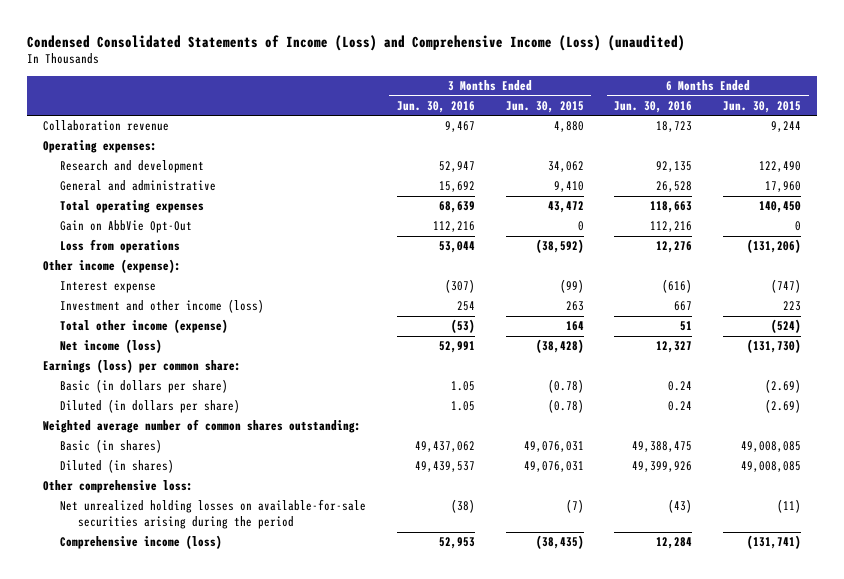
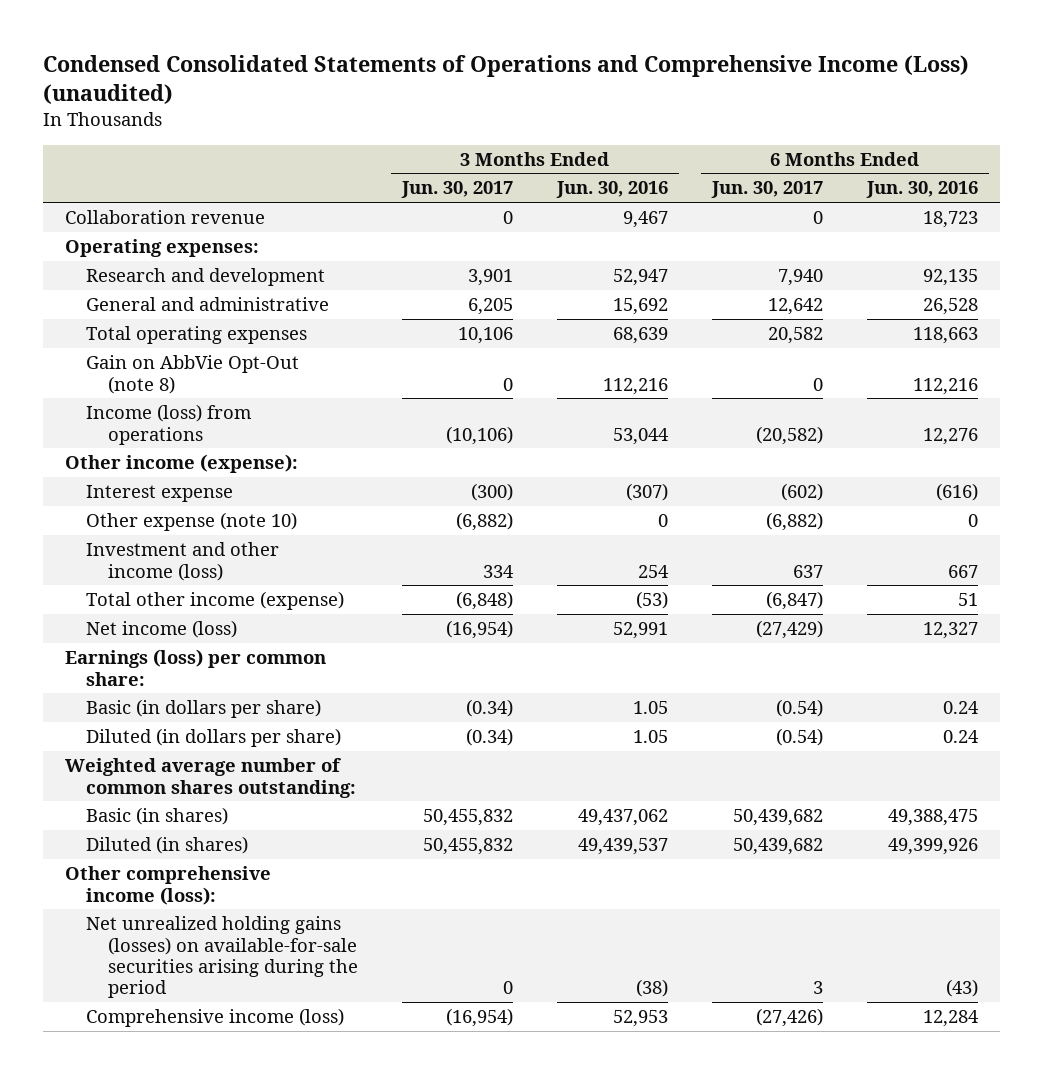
[27,34,686,51] Condensed Consolidated Statements of Income (Loss) and Comprehensive Income (Loss) (unaudited) -> [42,54,969,104] Condensed Consolidated Statements of Operations and Comprehensive Income (Loss) (unaudited)
[505,100,584,113] Jun. 30, 2015 -> none
[723,100,802,113] Jun. 30, 2015 -> none
none -> [400,181,513,199] Jun. 30, 2017
none -> [710,181,823,199] Jun. 30, 2017
[60,220,193,234] Gain on AbbVie Opt-Out -> [86,355,300,394] Gain on AbbVie Opt-Out (note 8)
[60,239,181,254] Loss from operations -> [86,404,252,445] Income (loss) from operations
none -> [86,512,298,532] Other expense (note 10)
[42,480,193,494] Other comprehensive loss: -> [64,866,271,905] Other comprehensive income (loss):
[60,499,367,530] Net unrealized holding losses on available-for-sale securities arising during the period -> [86,916,358,999] Net unrealized holding gains (losses) on available-for-sale securities arising during the period

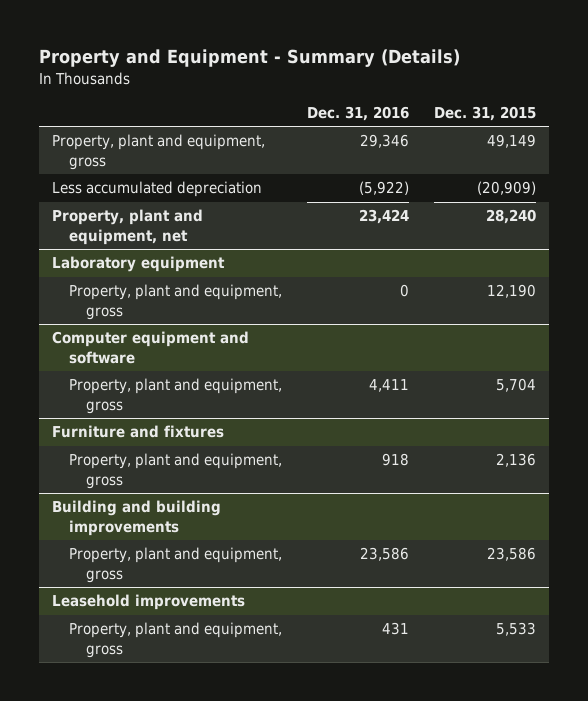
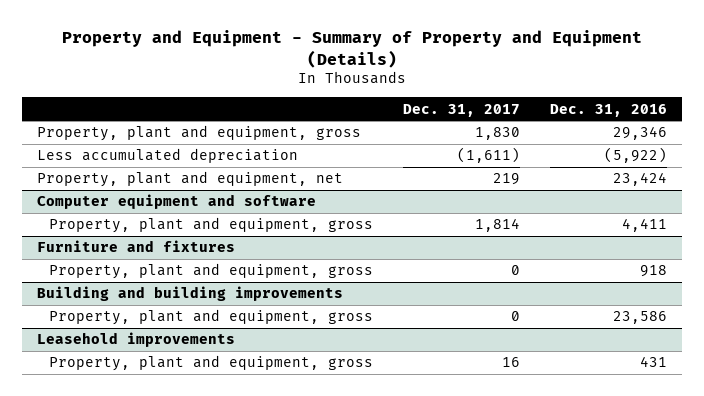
[39,49,461,68] Property and Equipment - Summary (Details) -> [61,30,642,68] Property and Equipment - Summary of Property and Equipment (Details)
[433,106,536,122] Dec. 31, 2015 -> none
none -> [403,103,521,117] Dec. 31, 2017
[51,256,225,273] Laboratory equipment -> none
[68,284,282,321] Property, plant and equipment, gross -> none

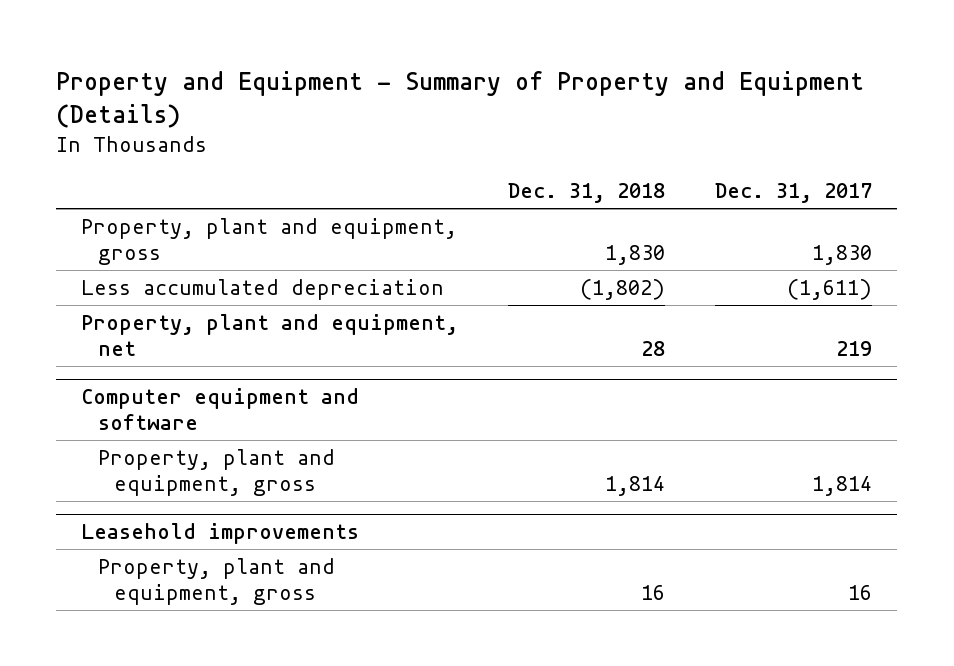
[550,103,668,117] Dec. 31, 2016 -> none
none -> [508,182,666,203] Dec. 31, 2018
[36,240,235,253] Furniture and fixtures -> none
[49,263,374,280] Property, plant and equipment, gross -> none
[36,286,343,302] Building and building improvements -> none
[49,309,374,326] Property, plant and equipment, gross -> none

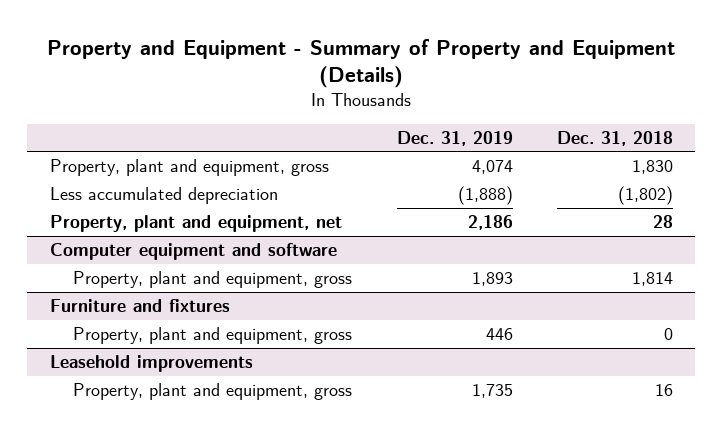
[715,182,873,203] Dec. 31, 2017 -> none
none -> [396,130,513,146] Dec. 31, 2019
none -> [49,298,230,312] Furniture and fixtures
none -> [73,326,353,344] Property, plant and equipment, gross

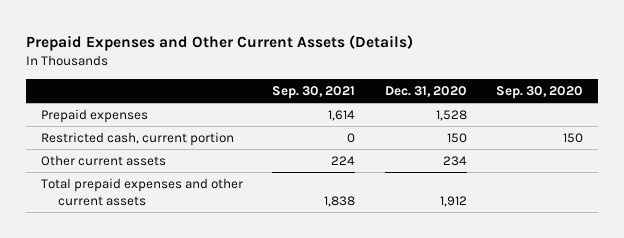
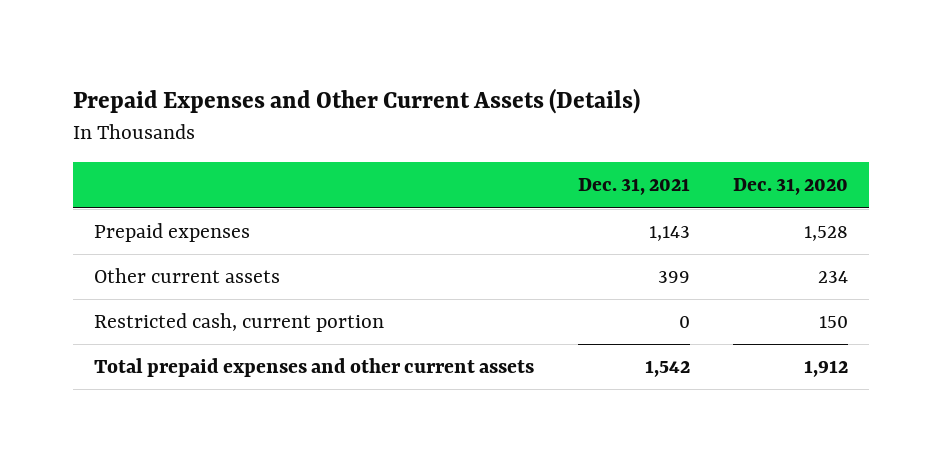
[272,85,356,99] Sep. 30, 2021 -> none
[496,85,584,99] Sep. 30, 2020 -> none
none -> [577,178,690,196] Dec. 31, 2021
[41,131,235,146] Restricted cash, current portion -> [94,313,385,333] Restricted cash, current portion

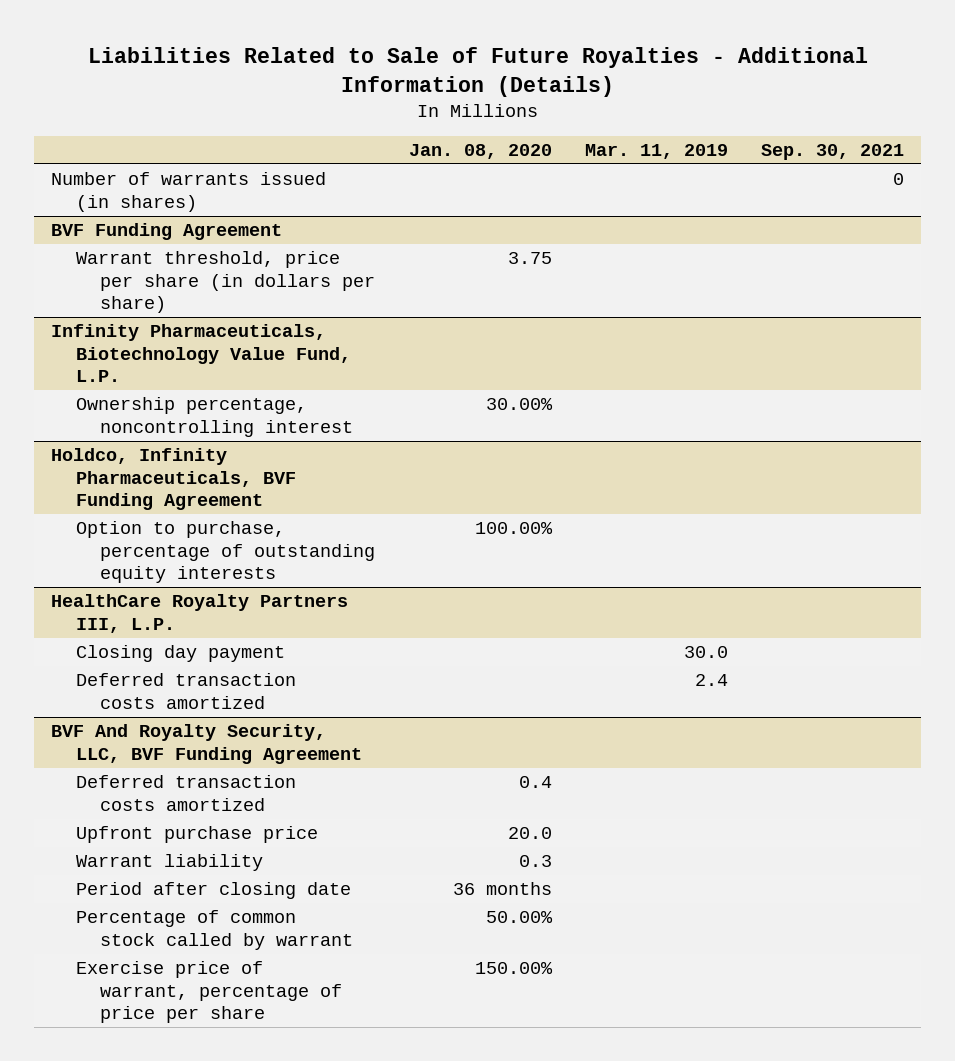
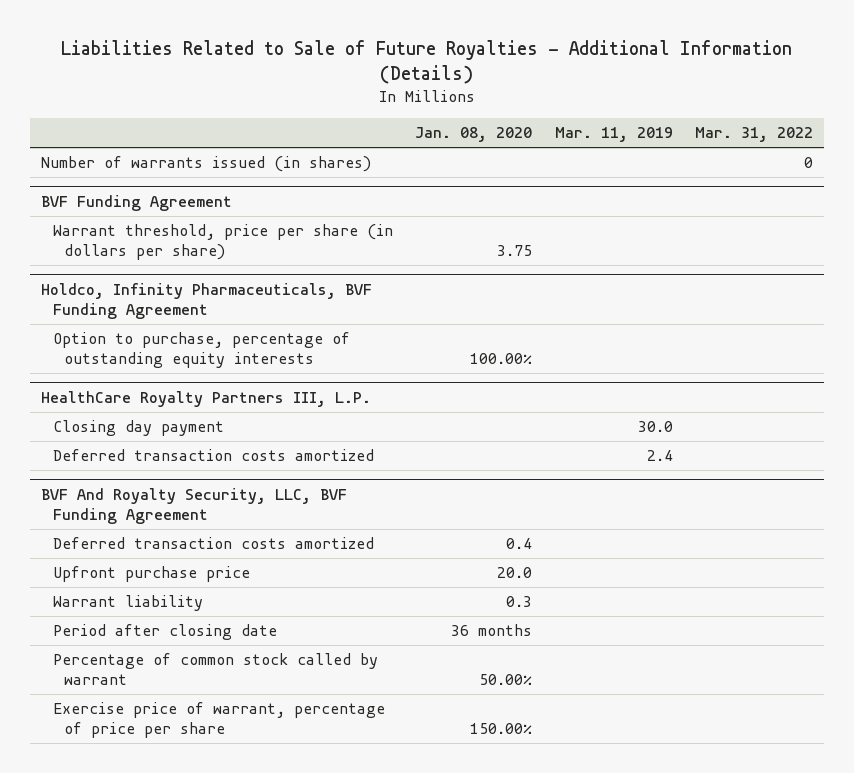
[761,143,905,160] Sep. 30, 2021 -> none
none -> [695,127,814,143] Mar. 31, 2022
[51,324,351,383] Infinity Pharmaceuticals, Biotechnology Value Fund, L.P. -> none
[75,397,354,437] Ownership percentage, noncontrolling interest -> none

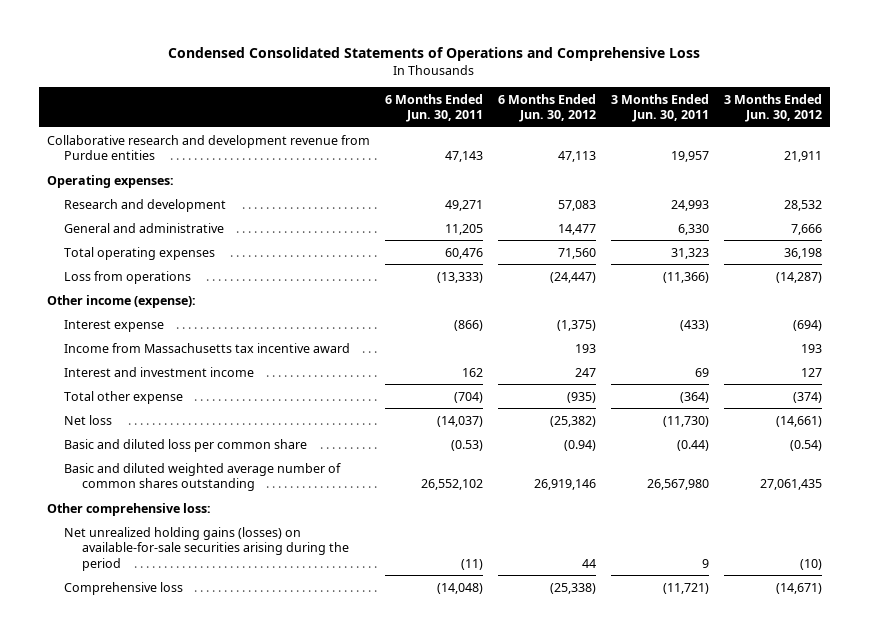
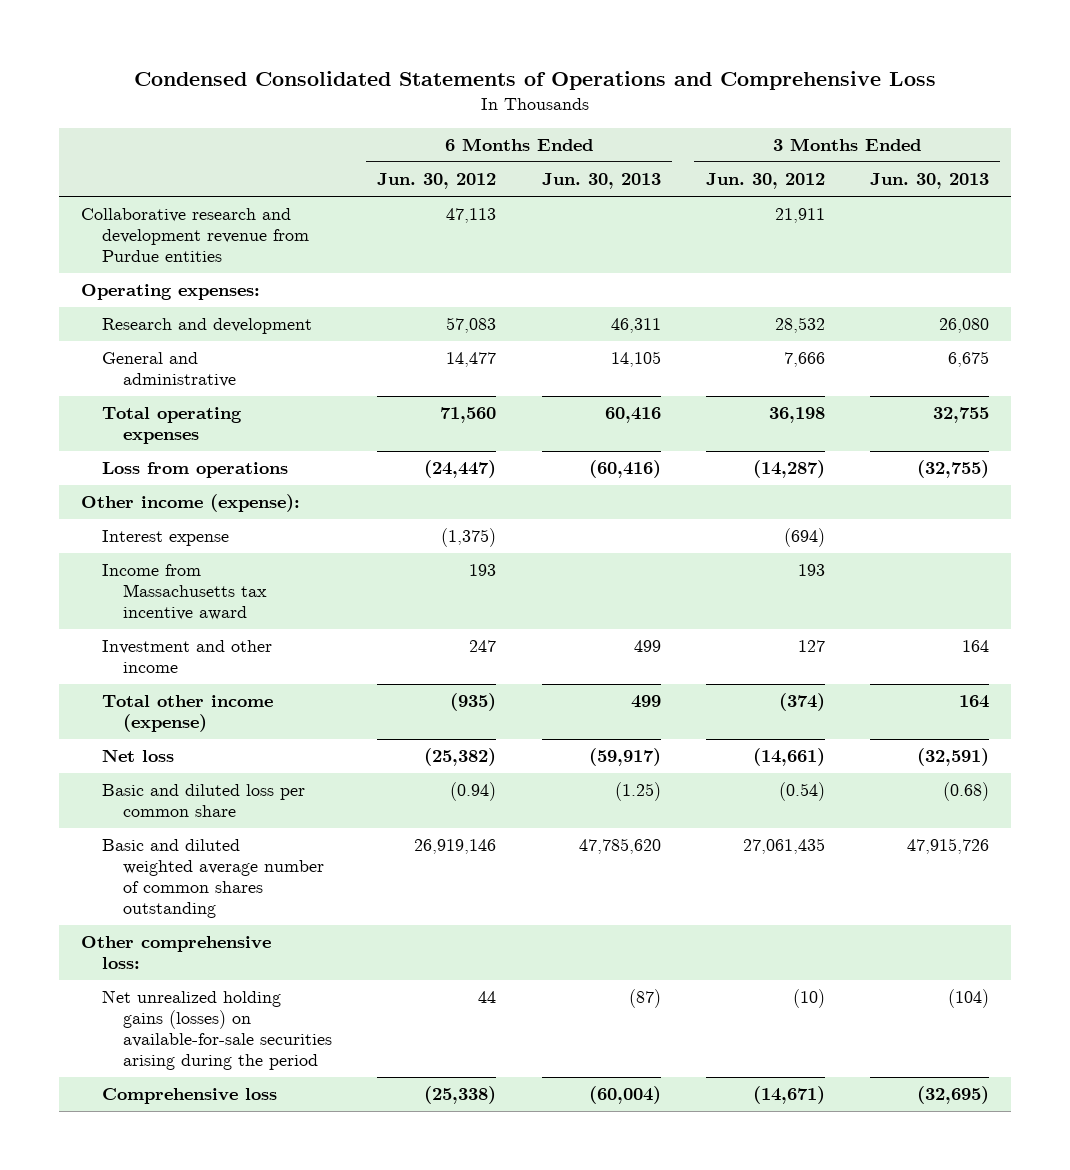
[384,93,483,123] 6 Months Ended Jun. 30, 2011 -> none
[610,93,709,123] 3 Months Ended Jun. 30, 2011 -> none
none -> [541,173,661,190] Jun. 30, 2013
none -> [869,173,989,190] Jun. 30, 2013
[64,366,255,377] Interest and investment income -> [102,640,273,674] Investment and other income
[64,390,184,404] Total other expense -> [102,695,274,733] Total other income (expense)

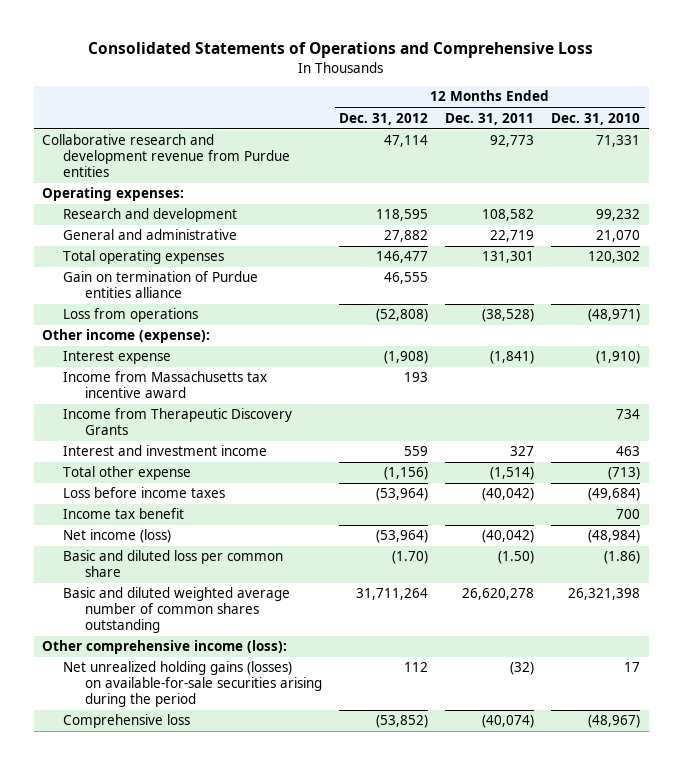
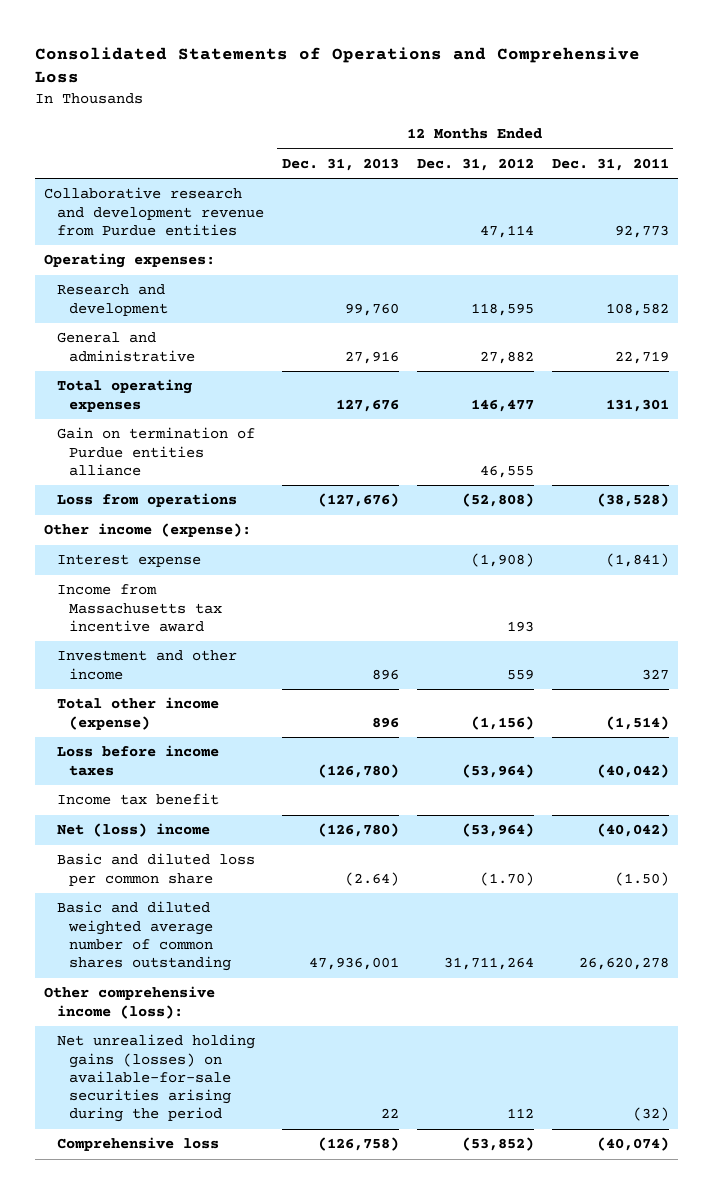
[551,112,641,125] Dec. 31, 2010 -> none
none -> [281,157,399,171] Dec. 31, 2013
[63,408,293,436] Income from Therapeutic Discovery Grants -> none
[63,445,268,457] Interest and investment income -> [56,650,237,680] Investment and other income
[63,466,192,481] Total other expense -> [56,697,219,730] Total other income (expense)
[63,529,172,544] Net income (loss) -> [56,823,210,838] Net (loss) income

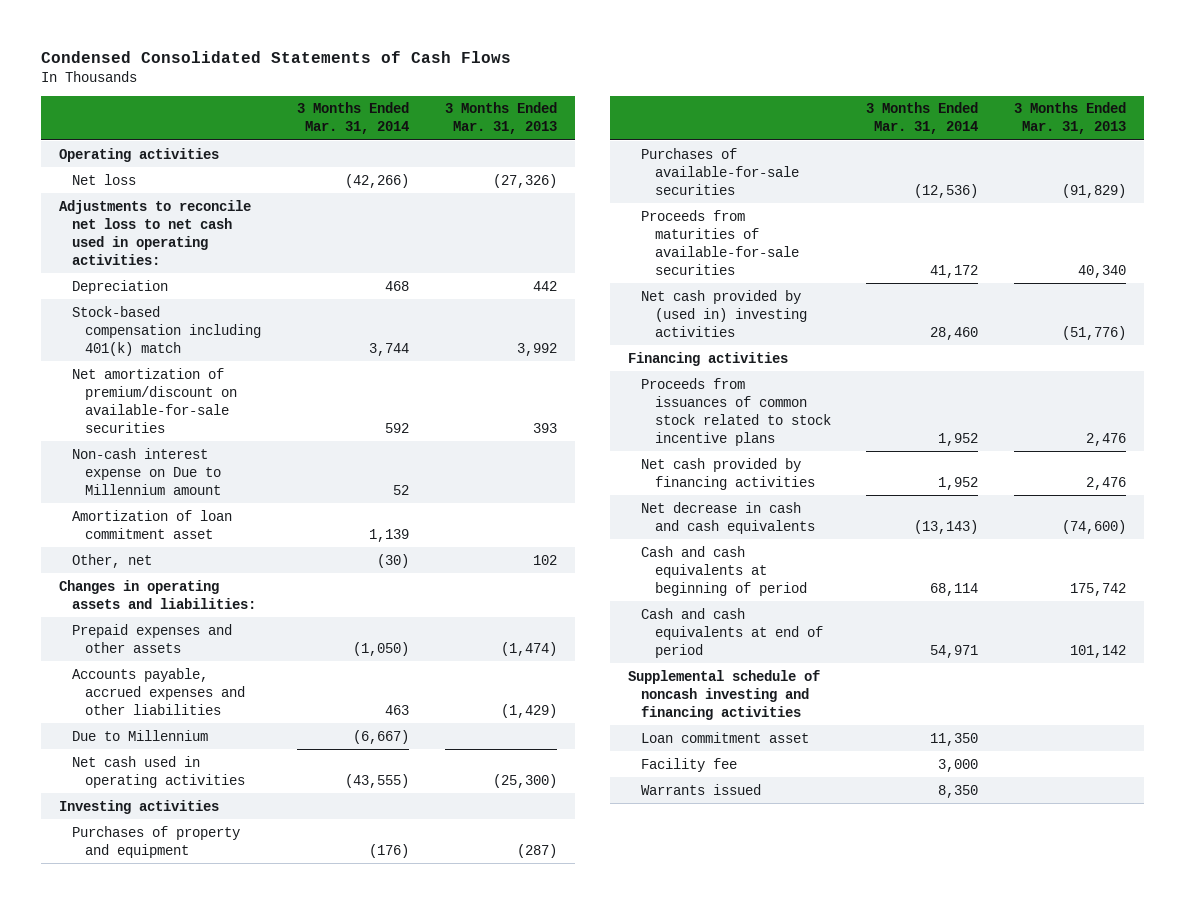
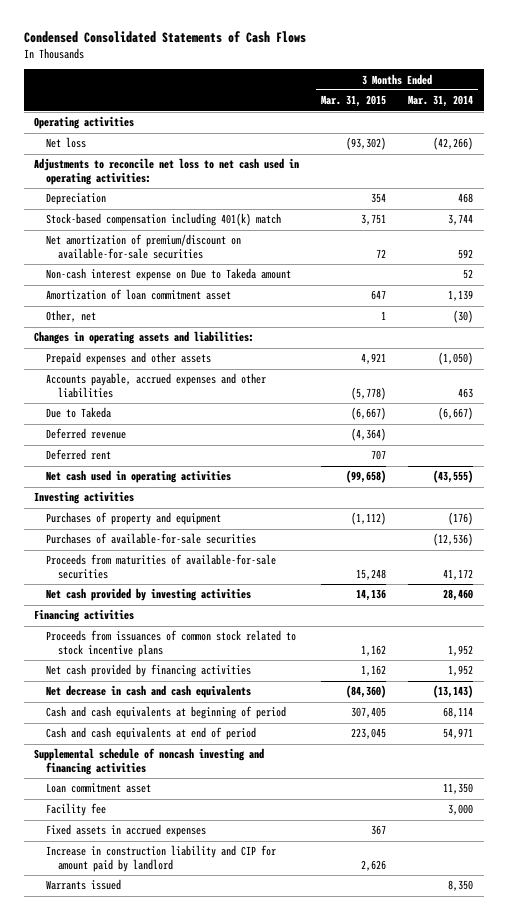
[445,102,558,135] 3 Months Ended Mar. 31, 2013 -> none
none -> [321,95,387,108] Mar. 31, 2015
[72,447,222,495] Non-cash interest expense on Due to Millennium amount -> [46,268,292,282] Non-cash interest expense on Due to Takeda amount
[72,729,209,741] Due to Millennium -> [46,407,112,419] Due to Takeda
none -> [46,428,127,440] Deferred revenue
none -> [46,449,112,461] Deferred rent
[641,289,807,337] Net cash provided by (used in) investing activities -> [46,588,252,602] Net cash provided by investing activities
none -> [46,824,207,838] Fixed assets in accrued expenses
none -> [46,845,277,873] Increase in construction liability and CIP for amount paid by landlord

